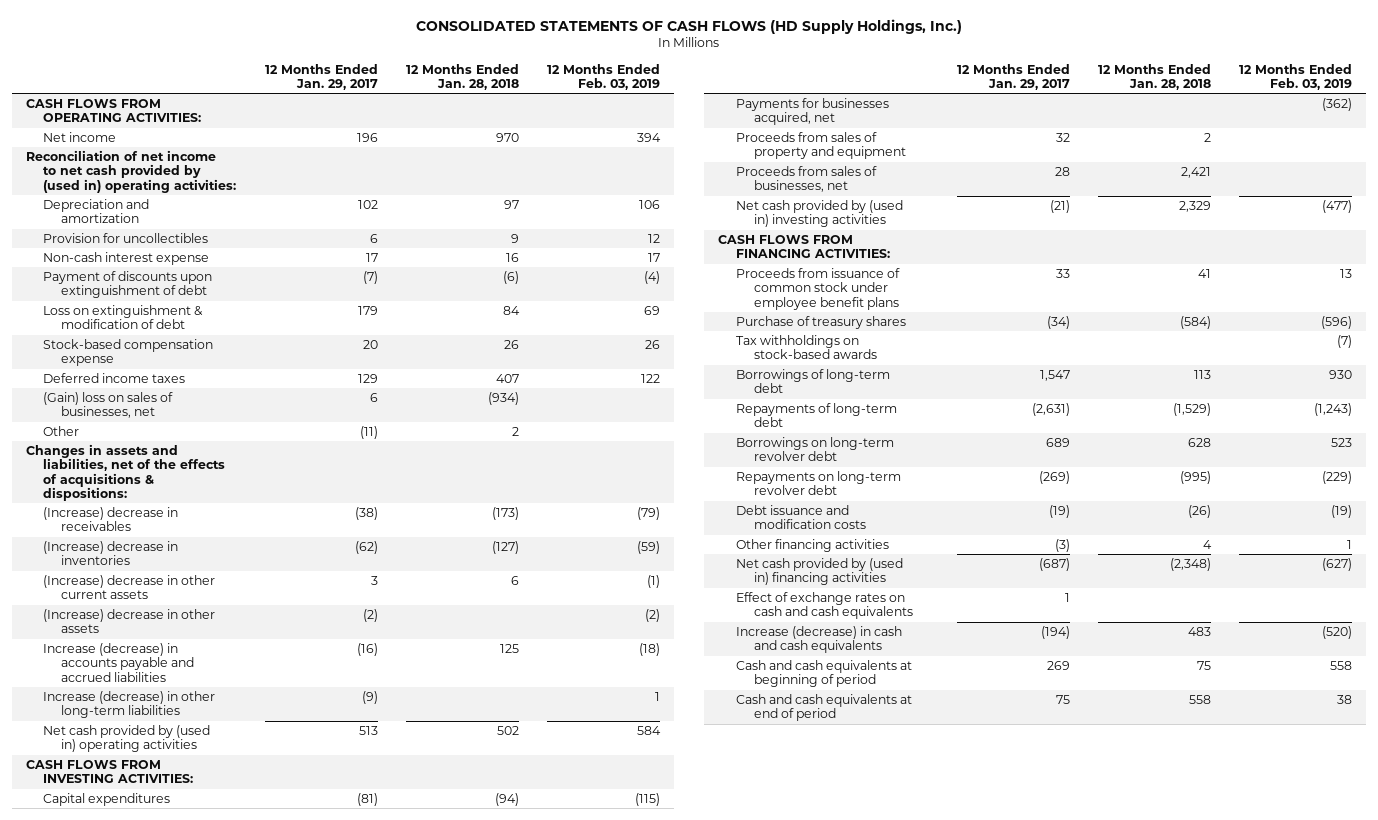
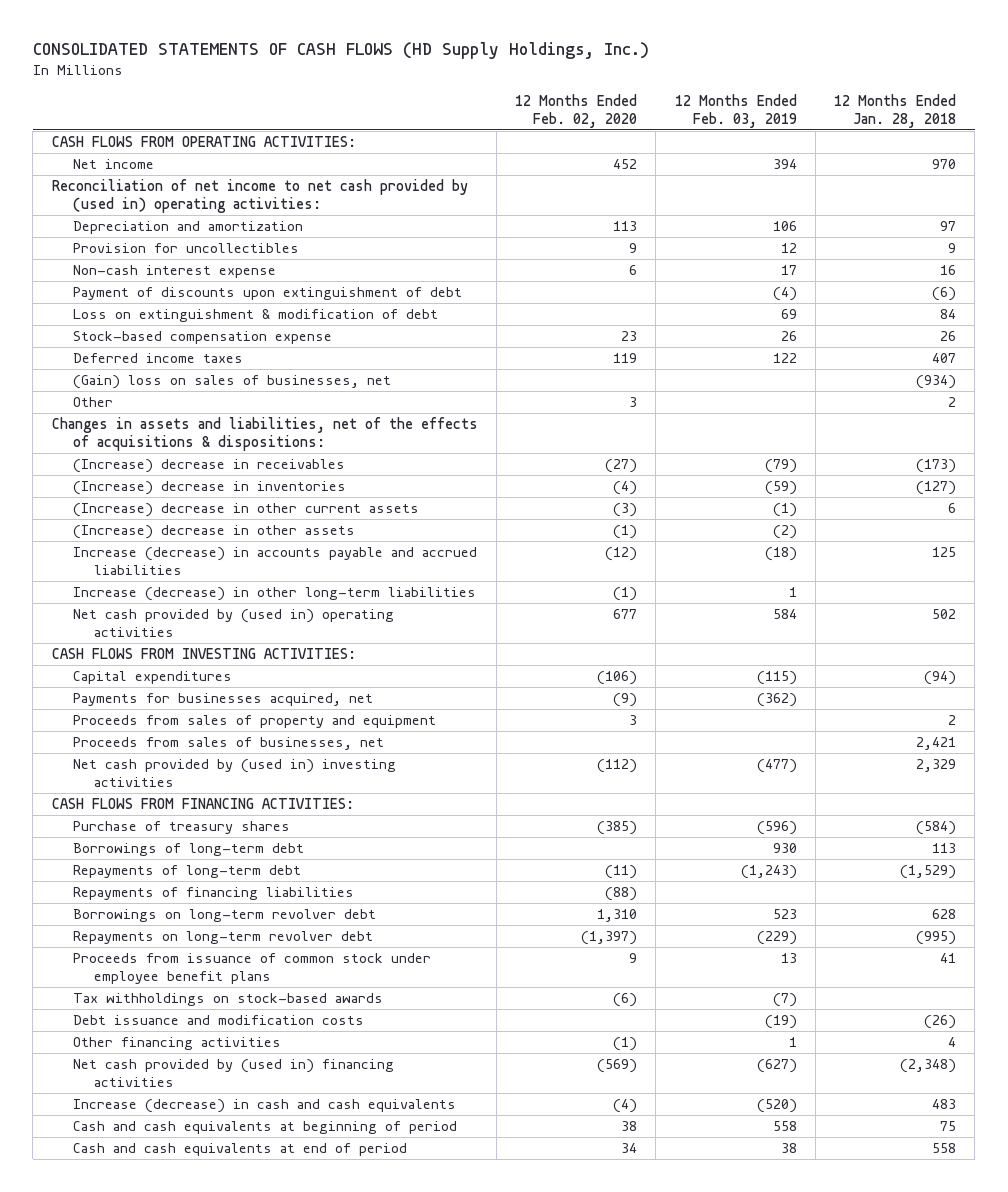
[264,63,378,90] 12 Months Ended Jan. 29, 2017 -> none
none -> [515,94,638,128] 12 Months Ended Feb. 02, 2020
none -> [72,887,354,901] Repayments of financing liabilities
[735,267,900,310] Proceeds from issuance of common stock under employee benefit plans -> [72,953,431,984] Proceeds from issuance of common stock under employee benefit plans
[735,334,877,360] Tax withholdings on stock-based awards -> [72,993,383,1007] Tax withholdings on stock-based awards
[735,591,913,620] Effect of exchange rates on cash and cash equivalents -> none

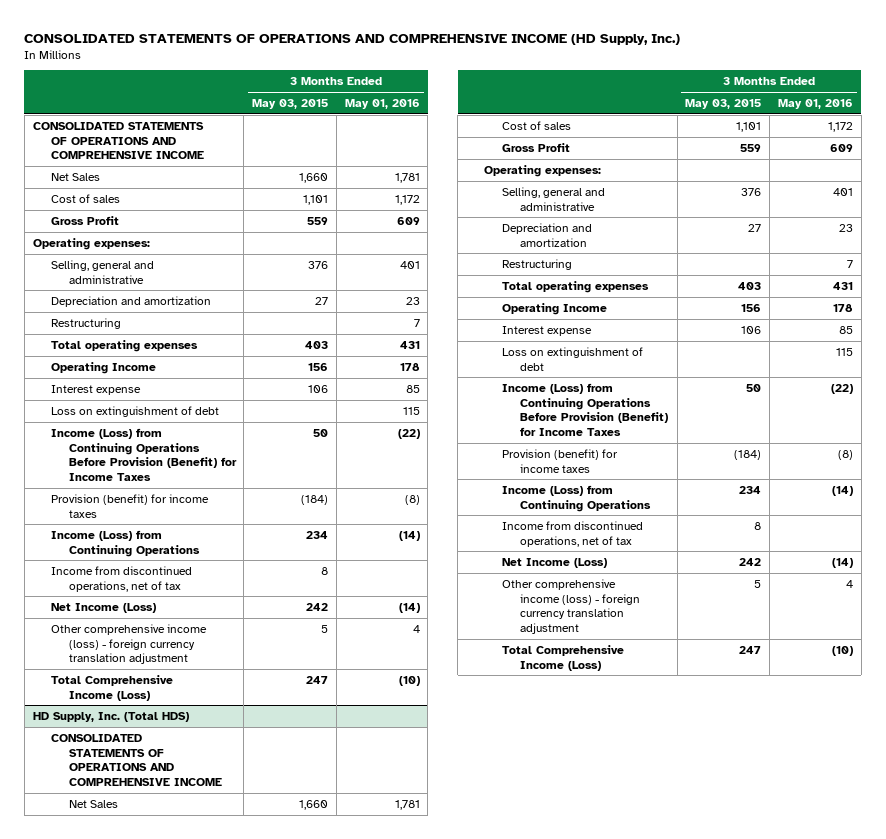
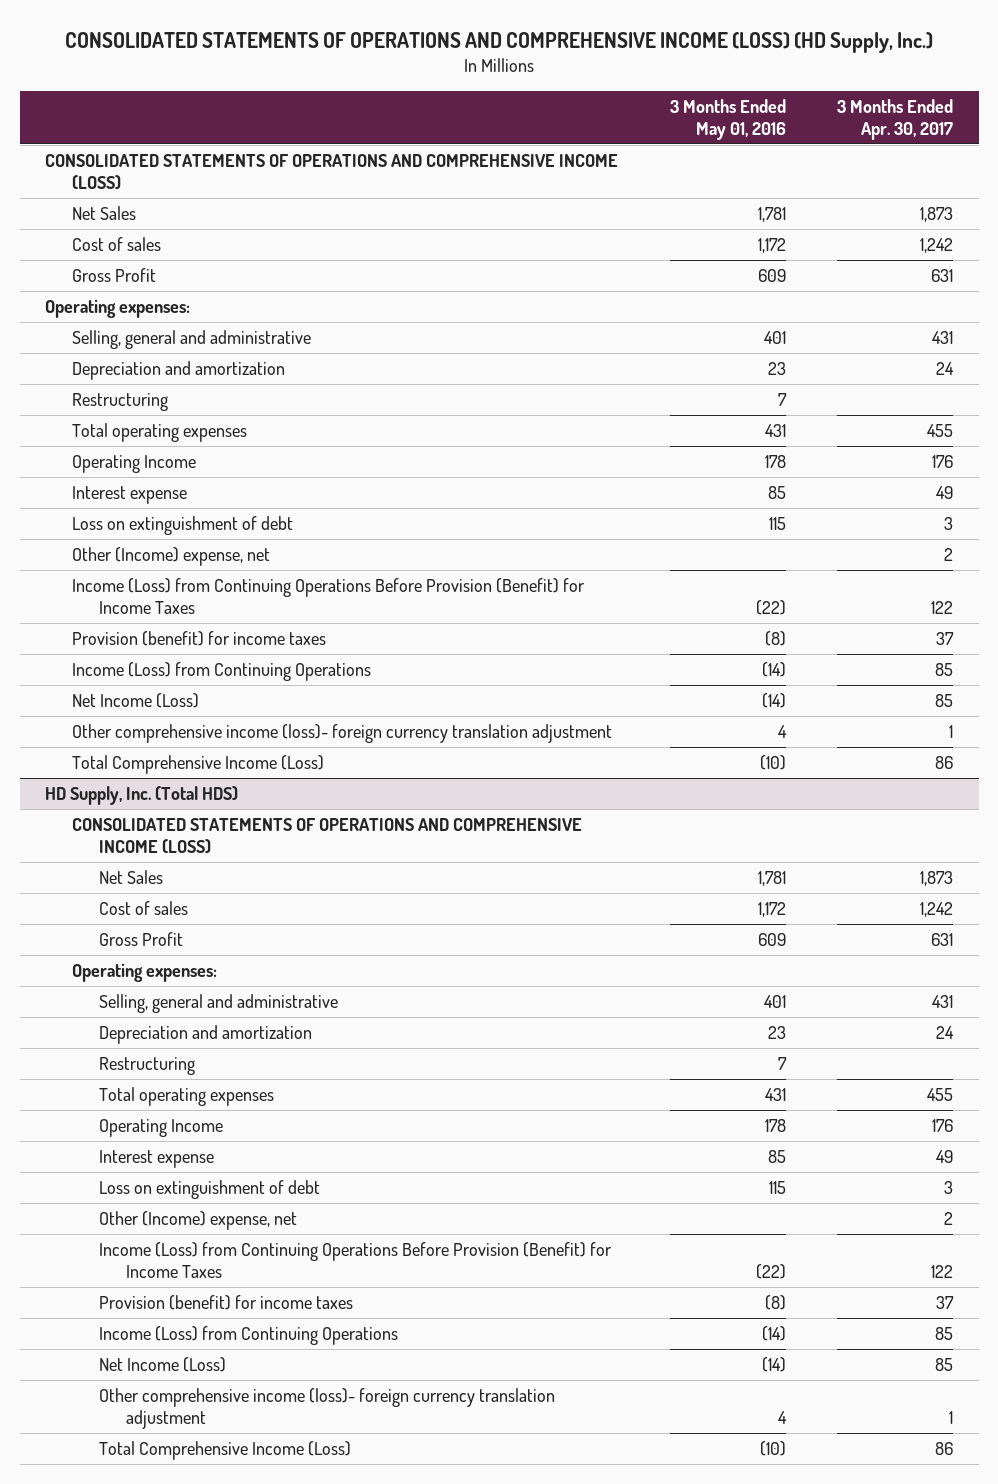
[24,33,681,45] CONSOLIDATED STATEMENTS OF OPERATIONS AND COMPREHENSIVE INCOME (HD Supply, Inc.) -> [65,31,934,53] CONSOLIDATED STATEMENTS OF OPERATIONS AND COMPREHENSIVE INCOME (LOSS) (HD Supply, Inc.)
[252,98,329,109] May 03, 2015 -> none
none -> [837,98,954,140] 3 Months Ended Apr. 30, 2017
[32,121,204,160] CONSOLIDATED STATEMENTS OF OPERATIONS AND COMPREHENSIVE INCOME -> [45,154,619,191] CONSOLIDATED STATEMENTS OF OPERATIONS AND COMPREHENSIVE INCOME (LOSS)
none -> [72,547,271,567] Other (Income) expense, net
[50,565,192,592] Income from discontinued operations, net of tax -> none
[50,623,207,665] Other comprehensive income (loss) - foreign currency translation adjustment -> [72,724,613,744] Other comprehensive income (loss)- foreign currency translation adjustment
[50,733,222,786] CONSOLIDATED STATEMENTS OF OPERATIONS AND COMPREHENSIVE INCOME -> [72,818,583,855] CONSOLIDATED STATEMENTS OF OPERATIONS AND COMPREHENSIVE INCOME (LOSS)
none -> [99,1211,298,1231] Other (Income) expense, net
[501,520,643,547] Income from discontinued operations, net of tax -> none
[501,578,640,634] Other comprehensive income (loss) - foreign currency translation adjustment -> [99,1388,556,1430] Other comprehensive income (loss)- foreign currency translation adjustment

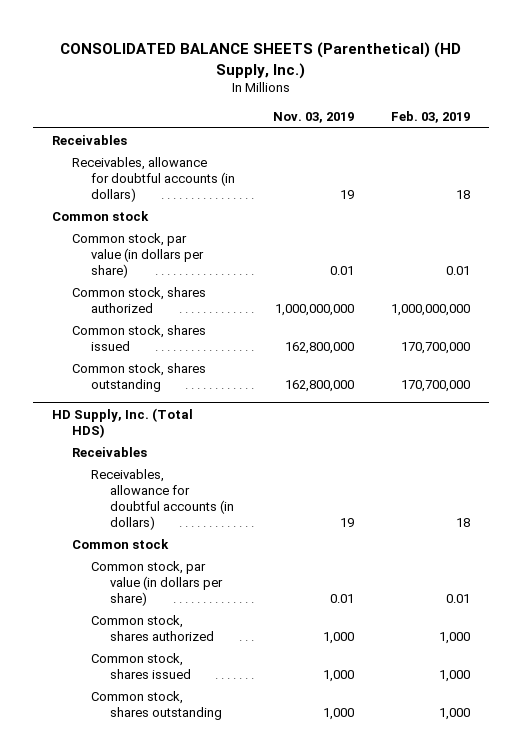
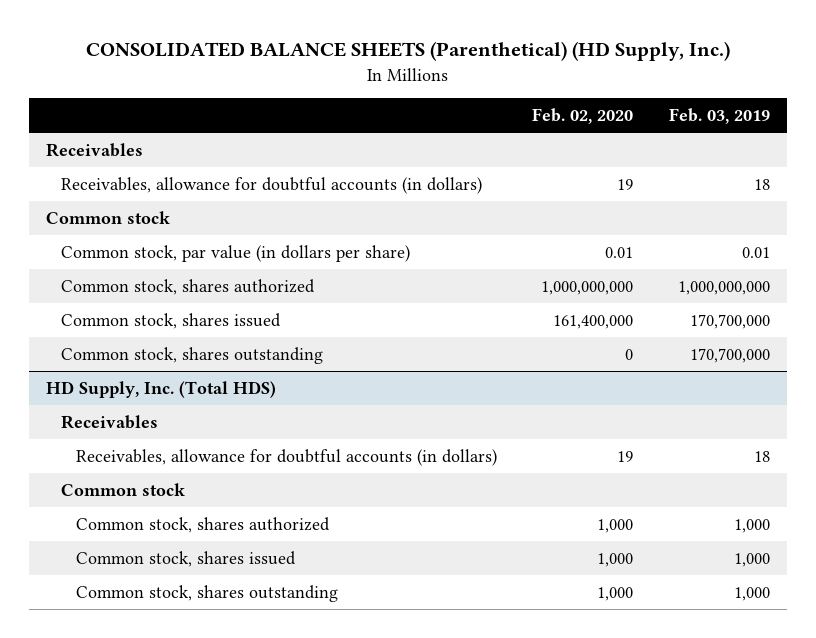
[272,112,354,124] Nov. 03, 2019 -> none
none -> [532,108,634,125] Feb. 02, 2020
[90,560,224,606] Common stock, par value (in dollars per share) -> none

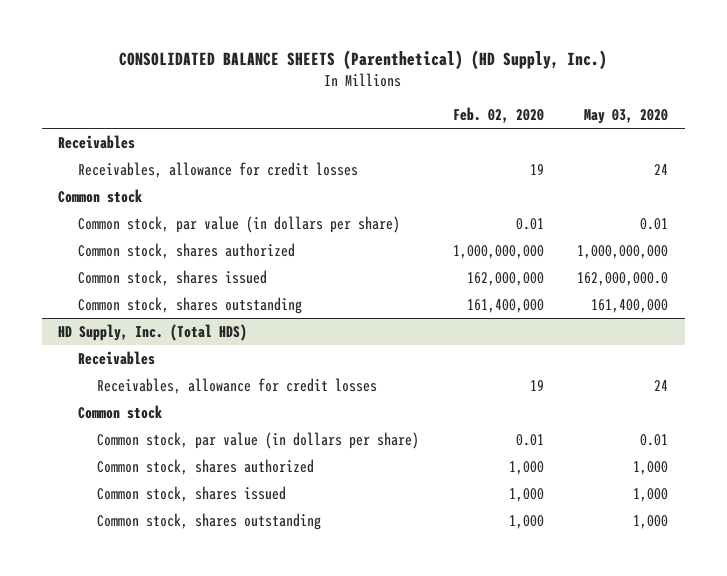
[668,108,770,125] Feb. 03, 2019 -> none
none -> [584,108,669,124] May 03, 2020
[61,176,483,194] Receivables, allowance for doubtful accounts (in dollars) -> [77,161,358,178] Receivables, allowance for credit losses
[553,314,634,329] 161,400,000 -> [466,271,544,286] 162,000,000
[625,348,634,360] 0 -> [466,298,544,313] 161,400,000
[75,448,497,466] Receivables, allowance for doubtful accounts (in dollars) -> [96,377,377,394] Receivables, allowance for credit losses
none -> [96,431,419,449] Common stock, par value (in dollars per share)

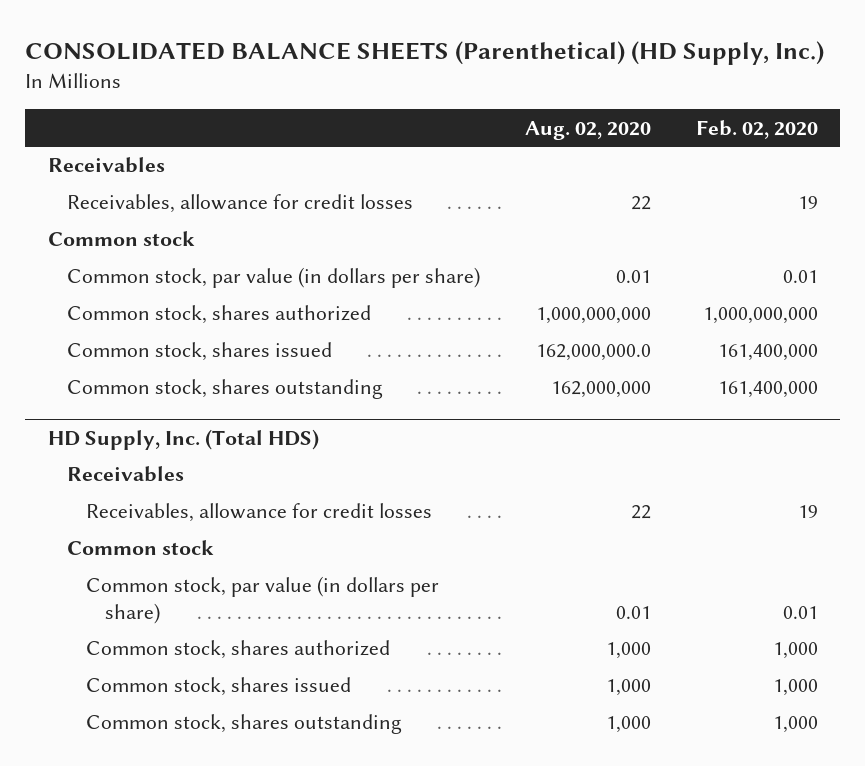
[584,108,669,124] May 03, 2020 -> none
none -> [524,120,651,140] Aug. 02, 2020
[466,271,544,286] 162,000,000 -> [717,344,818,362] 161,400,000

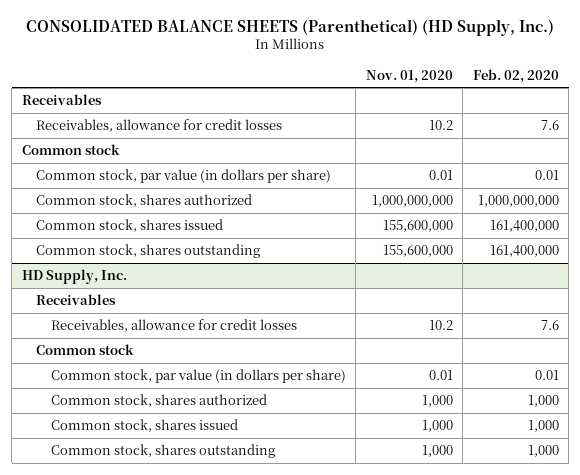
[524,120,651,140] Aug. 02, 2020 -> none
none -> [365,69,453,83] Nov. 01, 2020
[797,196,818,210] 19 -> [540,120,559,131] 7.6
[47,428,319,450] HD Supply, Inc. (Total HDS) -> [21,269,127,285] HD Supply, Inc.
[797,505,818,519] 19 -> [540,320,559,331] 7.6

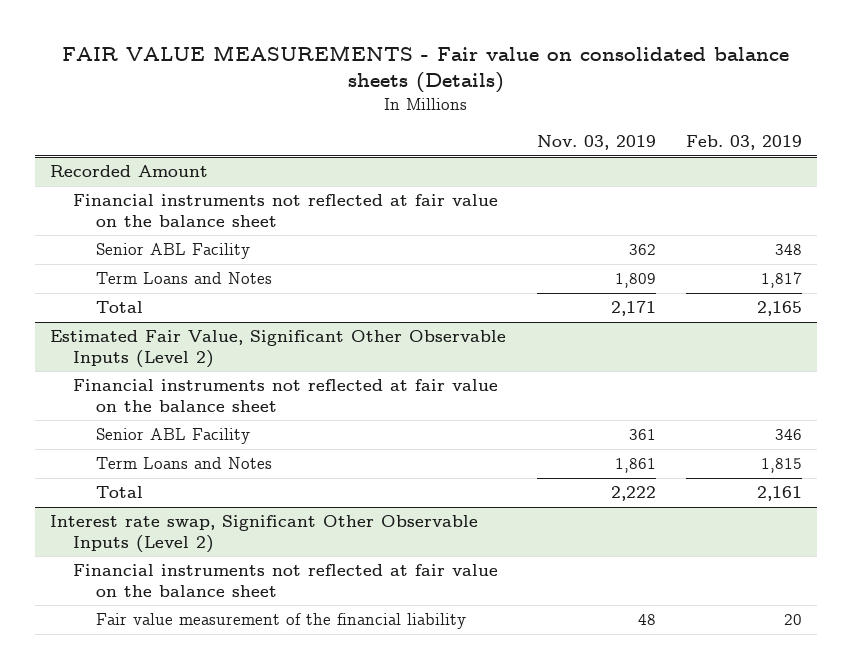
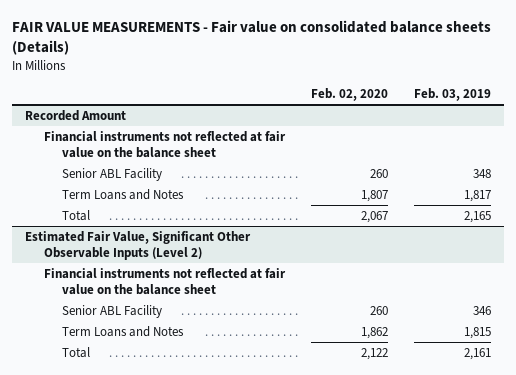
[536,135,656,151] Nov. 03, 2019 -> none
none -> [310,87,388,101] Feb. 02, 2020
[50,515,479,553] Interest rate swap, Significant Other Observable Inputs (Level 2) -> none
[72,564,498,597] Financial instruments not reflected at fair value on the balance sheet -> none
[95,613,466,630] Fair value measurement of the financial liability -> none

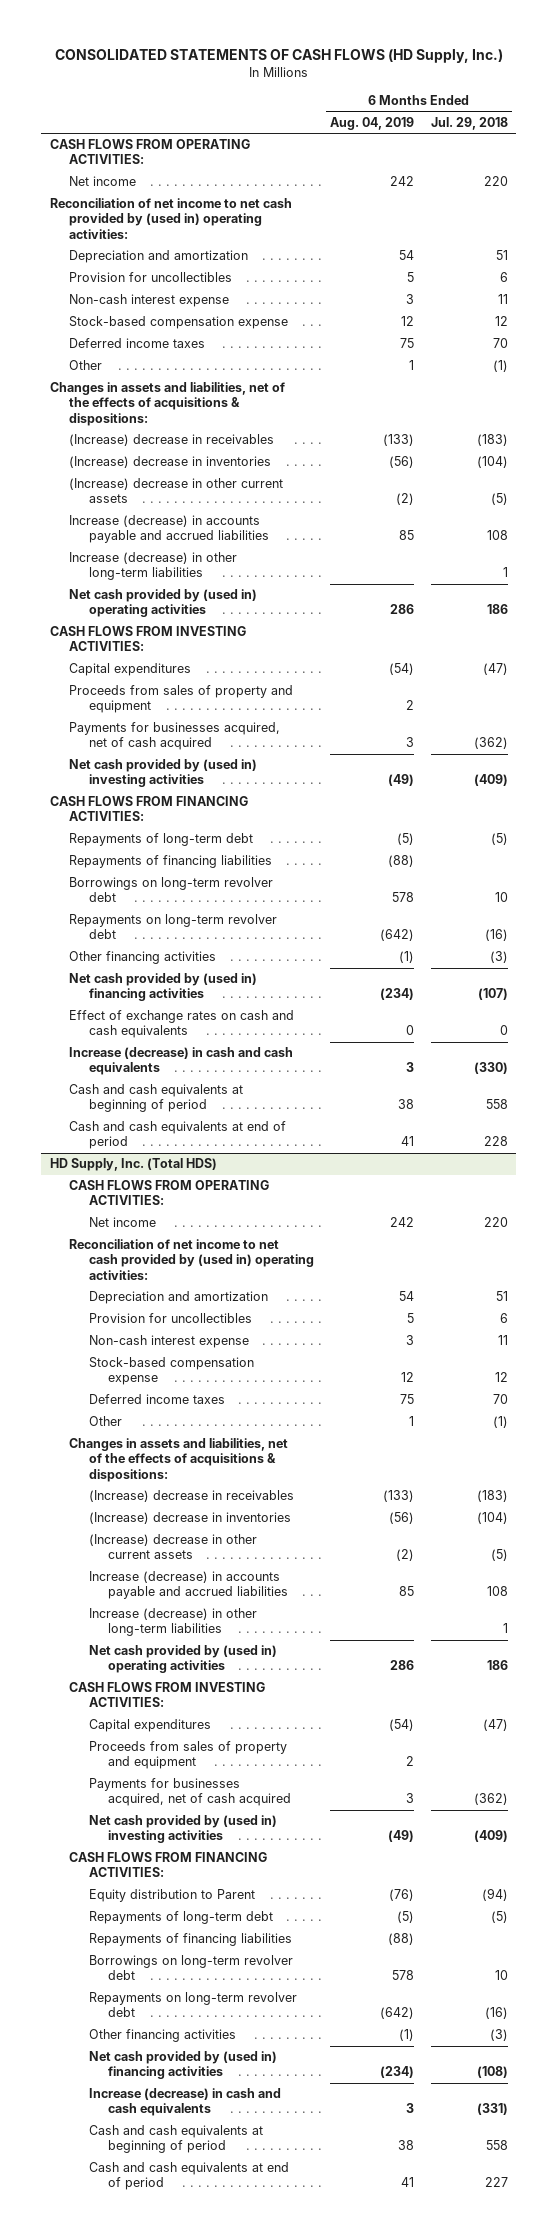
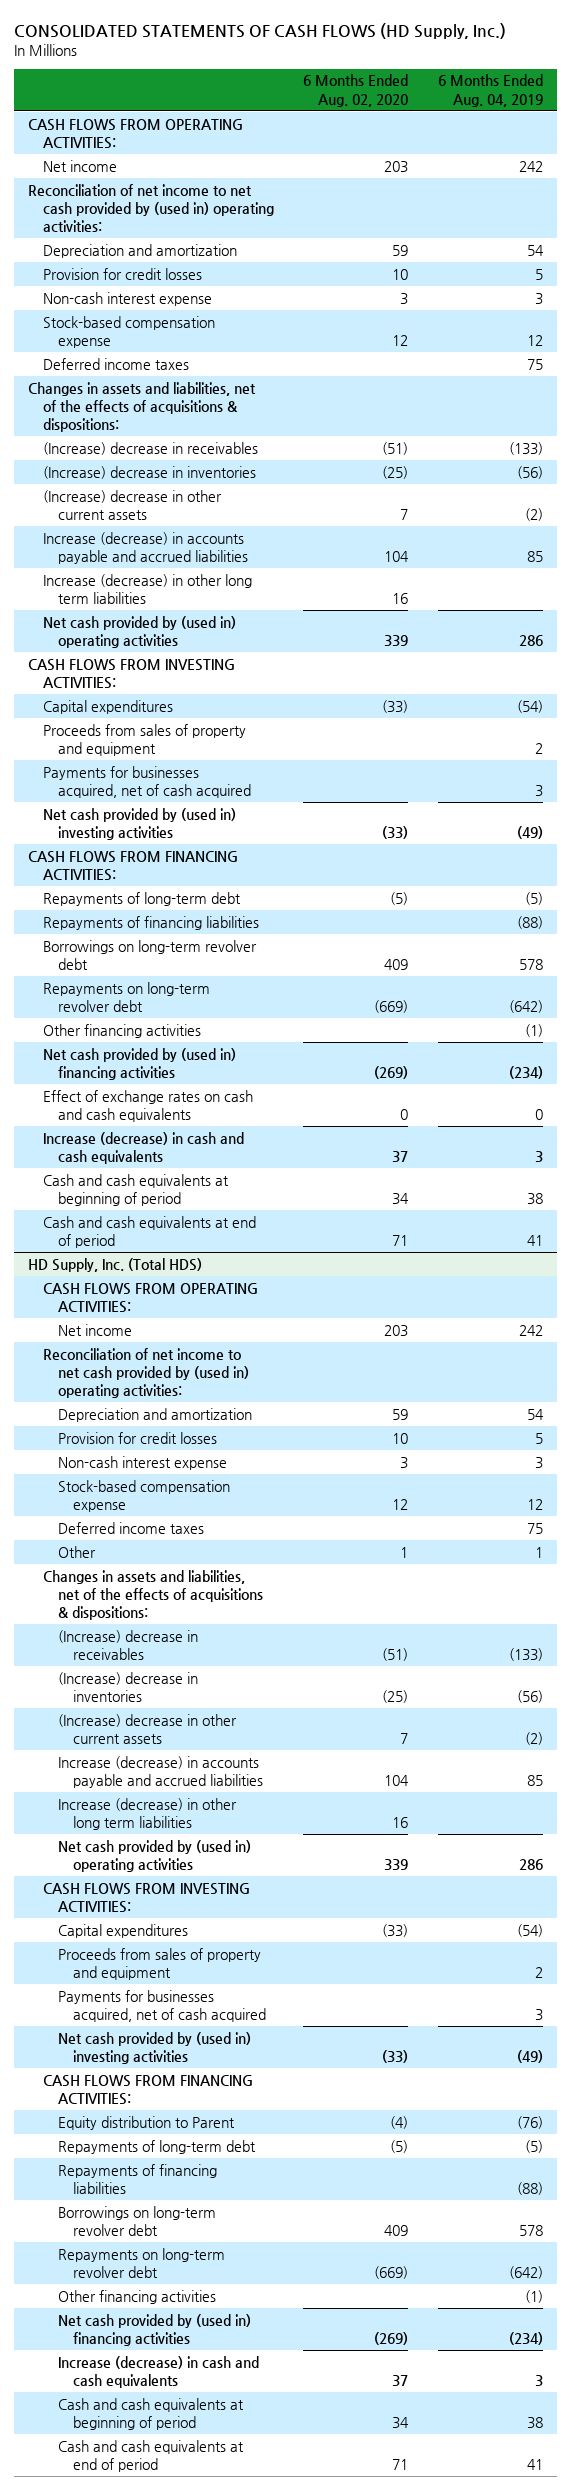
[430,116,508,130] Jul. 29, 2018 -> none
none -> [303,74,409,107] 6 Months Ended Aug. 02, 2020
[69,272,233,283] Provision for uncollectibles -> [43,267,203,280] Provision for credit losses
[69,360,103,371] Other -> none
[69,552,238,581] Increase (decrease) in other long-term liabilities -> [43,573,253,605] Increase (decrease) in other long term liabilities
[88,1313,252,1324] Provision for uncollectibles -> [58,1431,218,1444] Provision for credit losses
[88,1608,257,1637] Increase (decrease) in other long-term liabilities -> [58,1797,238,1831] Increase (decrease) in other long term liabilities

